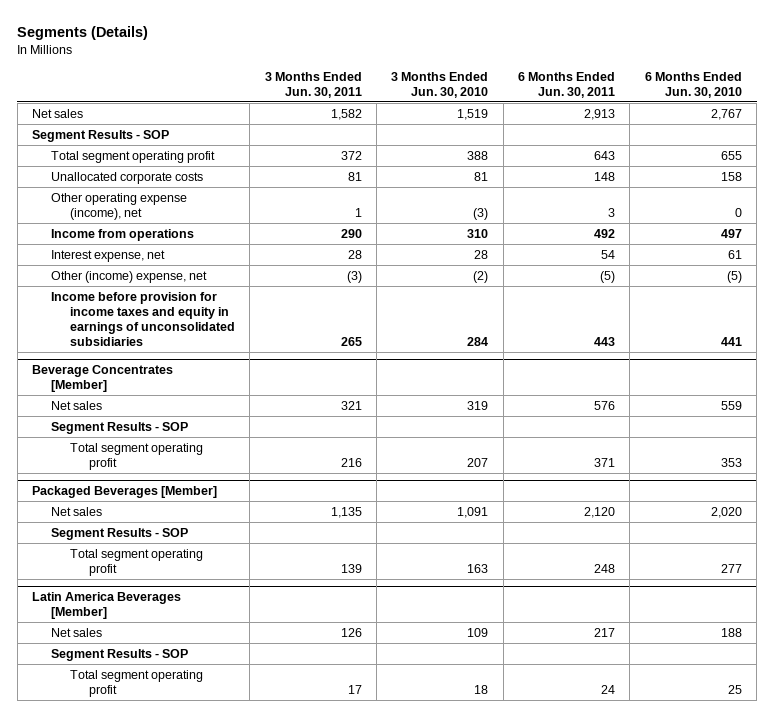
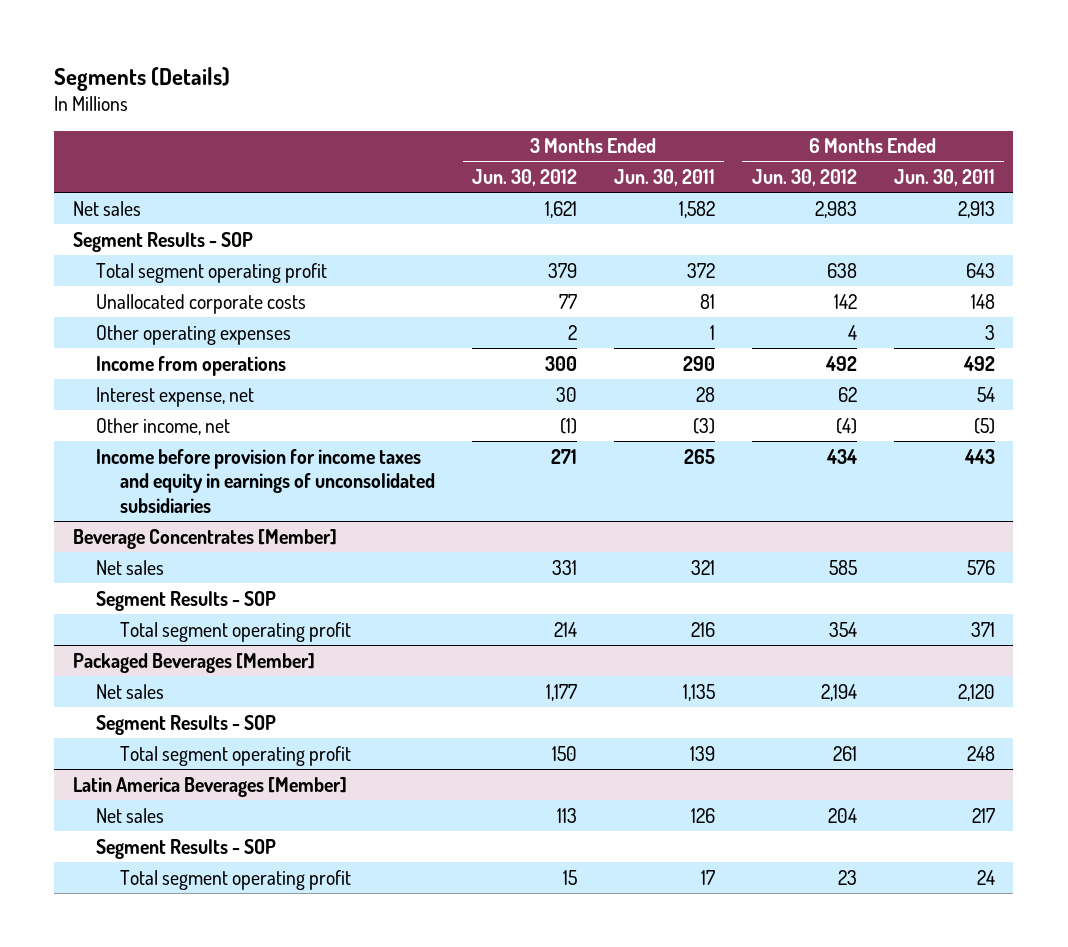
[391,71,489,98] 3 Months Ended Jun. 30, 2010 -> none
[644,71,742,98] 6 Months Ended Jun. 30, 2010 -> none
none -> [471,168,577,186] Jun. 30, 2012
none -> [751,168,857,186] Jun. 30, 2012
[50,192,187,220] Other operating expense (income), net -> [96,324,292,345] Other operating expenses
[50,270,207,283] Other (income) expense, net -> [96,417,231,435] Other income, net

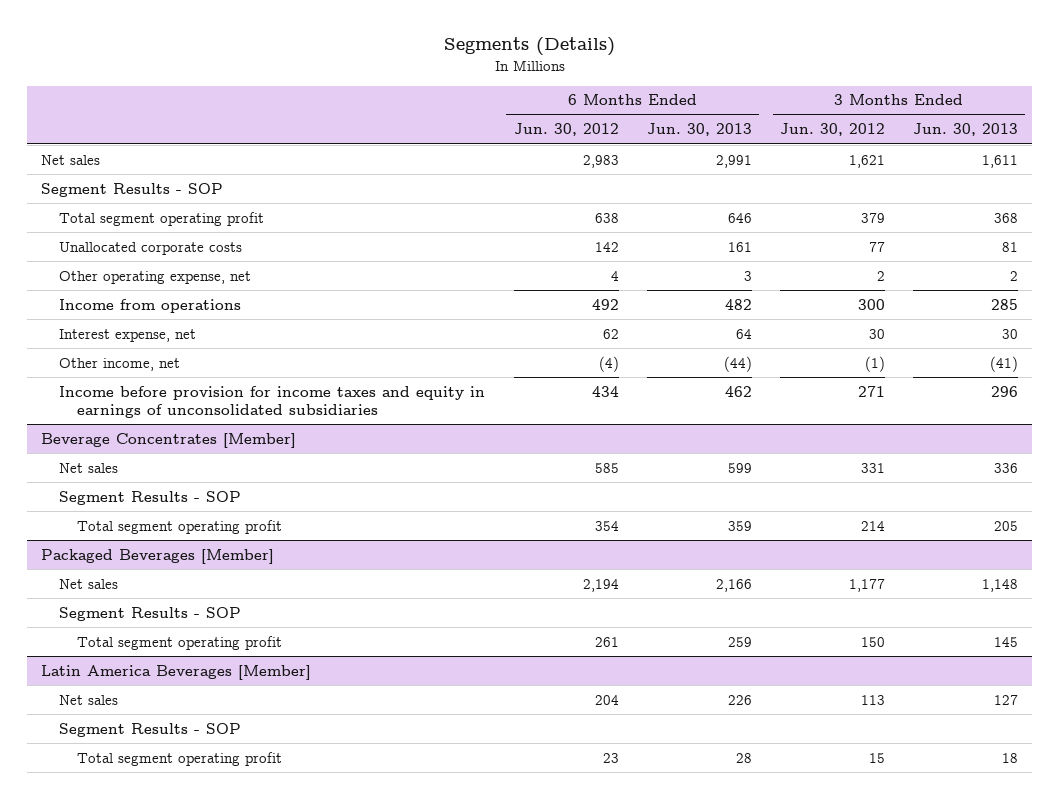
[613,168,715,186] Jun. 30, 2011 -> none
[893,168,995,186] Jun. 30, 2011 -> none
none -> [646,123,752,137] Jun. 30, 2013
none -> [913,123,1019,137] Jun. 30, 2013
[96,324,292,345] Other operating expenses -> none
none -> [59,270,252,284] Other operating expense, net

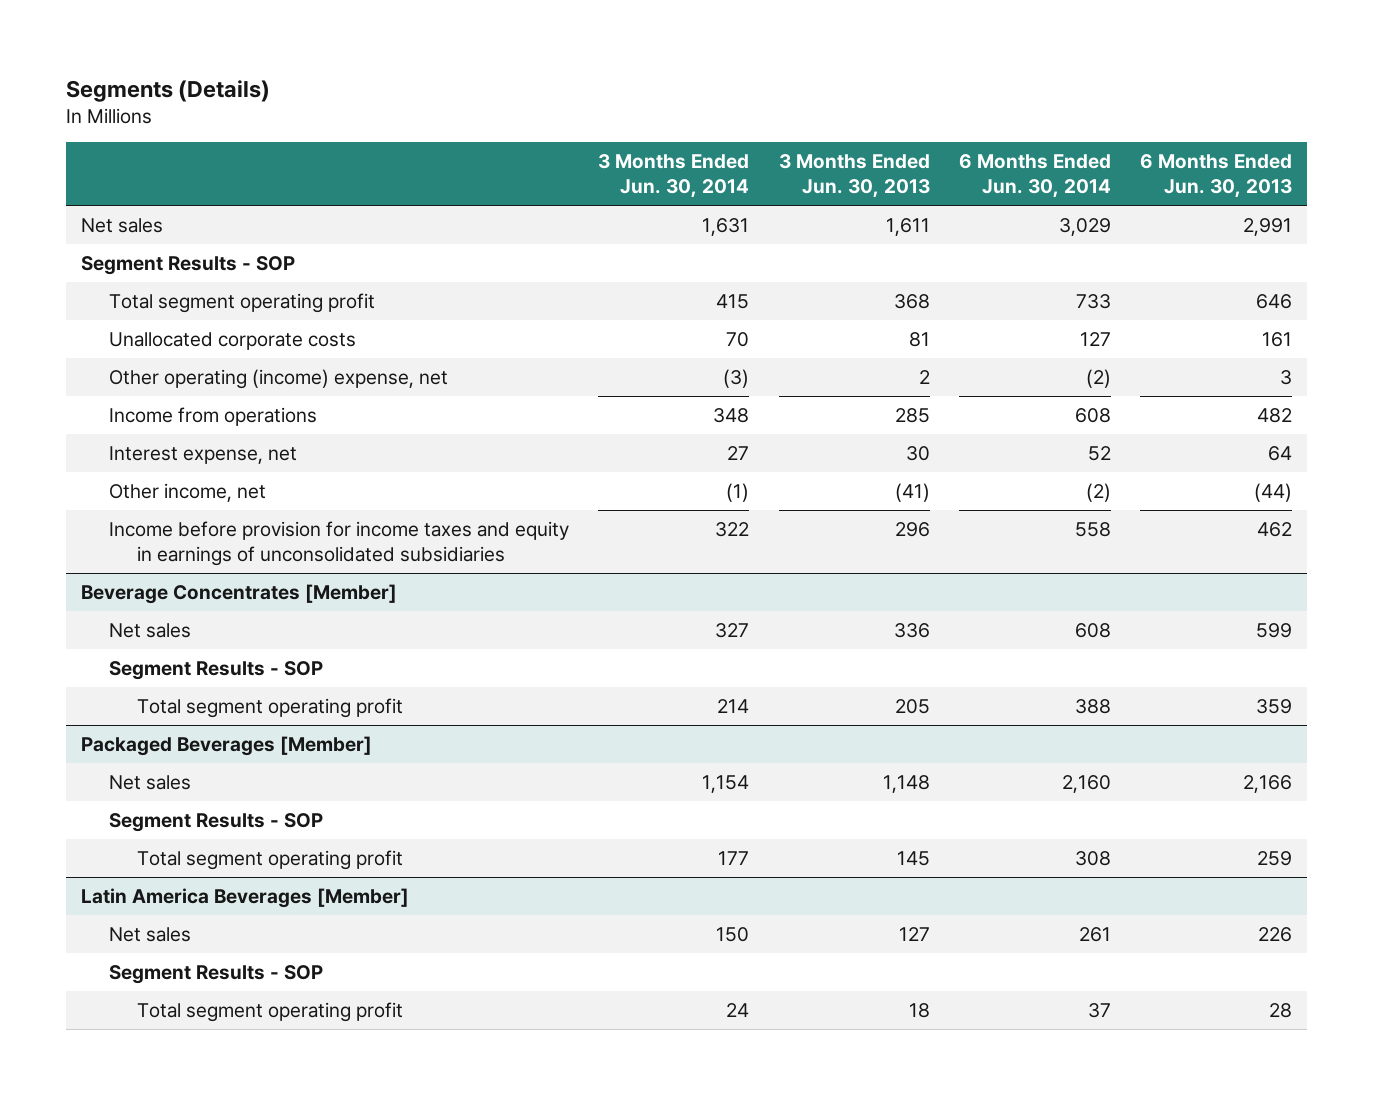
[513,123,619,137] Jun. 30, 2012 -> none
[779,123,885,137] Jun. 30, 2012 -> none
none -> [598,154,750,199] 3 Months Ended Jun. 30, 2014
none -> [959,154,1112,199] 6 Months Ended Jun. 30, 2014
[59,270,252,284] Other operating expense, net -> [109,368,449,389] Other operating (income) expense, net

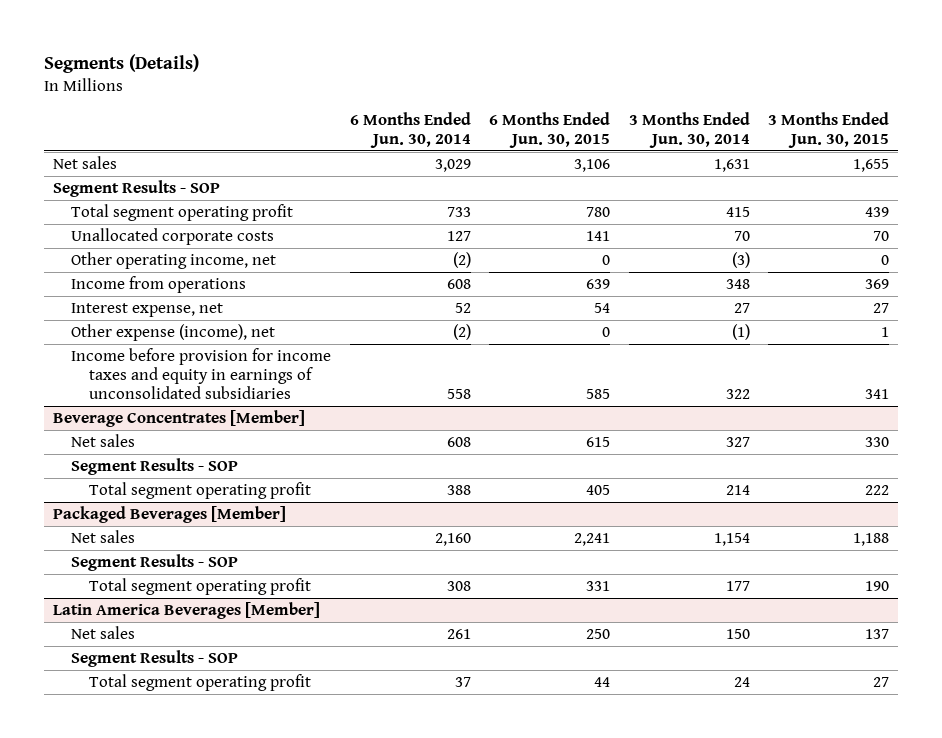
[778,154,930,199] 3 Months Ended Jun. 30, 2013 -> none
[1140,154,1293,199] 6 Months Ended Jun. 30, 2013 -> none
none -> [489,111,611,148] 6 Months Ended Jun. 30, 2015
none -> [767,111,889,148] 3 Months Ended Jun. 30, 2015
[109,368,449,389] Other operating (income) expense, net -> [71,252,277,270] Other operating income, net
[109,482,267,502] Other income, net -> [71,324,276,342] Other expense (income), net

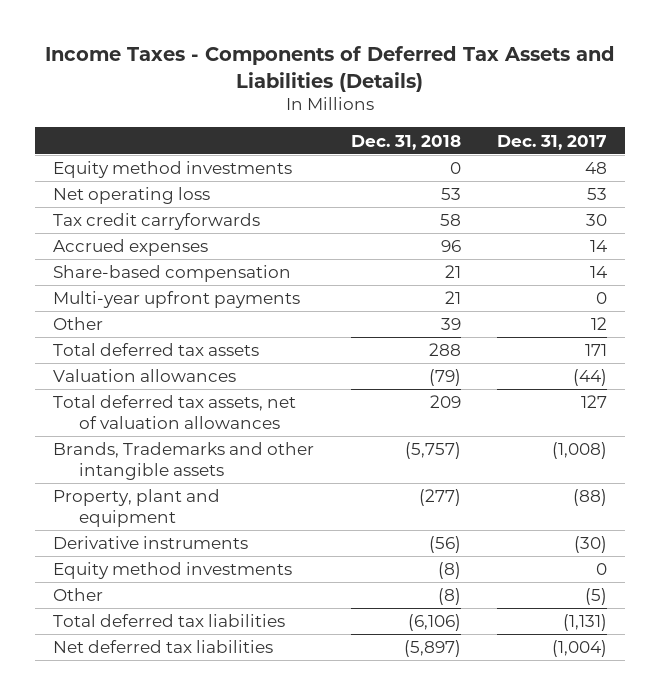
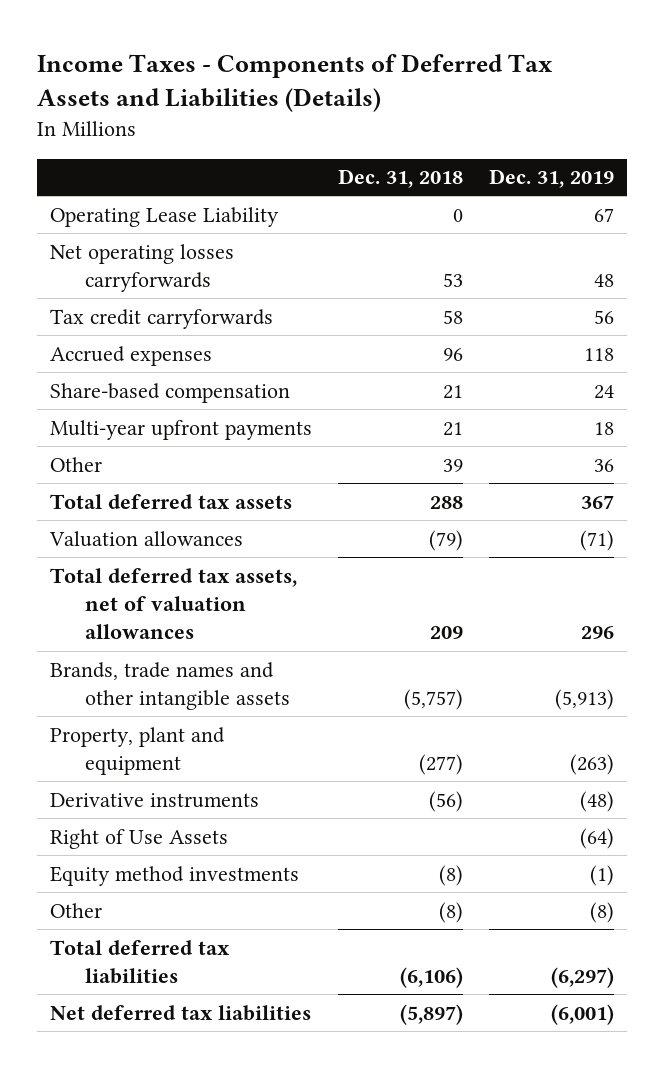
[497,134,608,150] Dec. 31, 2017 -> none
none -> [488,169,614,189] Dec. 31, 2019
[53,161,293,179] Equity method investments -> [50,206,280,227] Operating Lease Liability
[53,187,211,205] Net operating loss -> [50,243,235,293] Net operating losses carryforwards
[53,442,315,480] Brands, Trademarks and other intangible assets -> [50,661,291,711] Brands, trade names and other intangible assets
none -> [50,828,229,849] Right of Use Assets

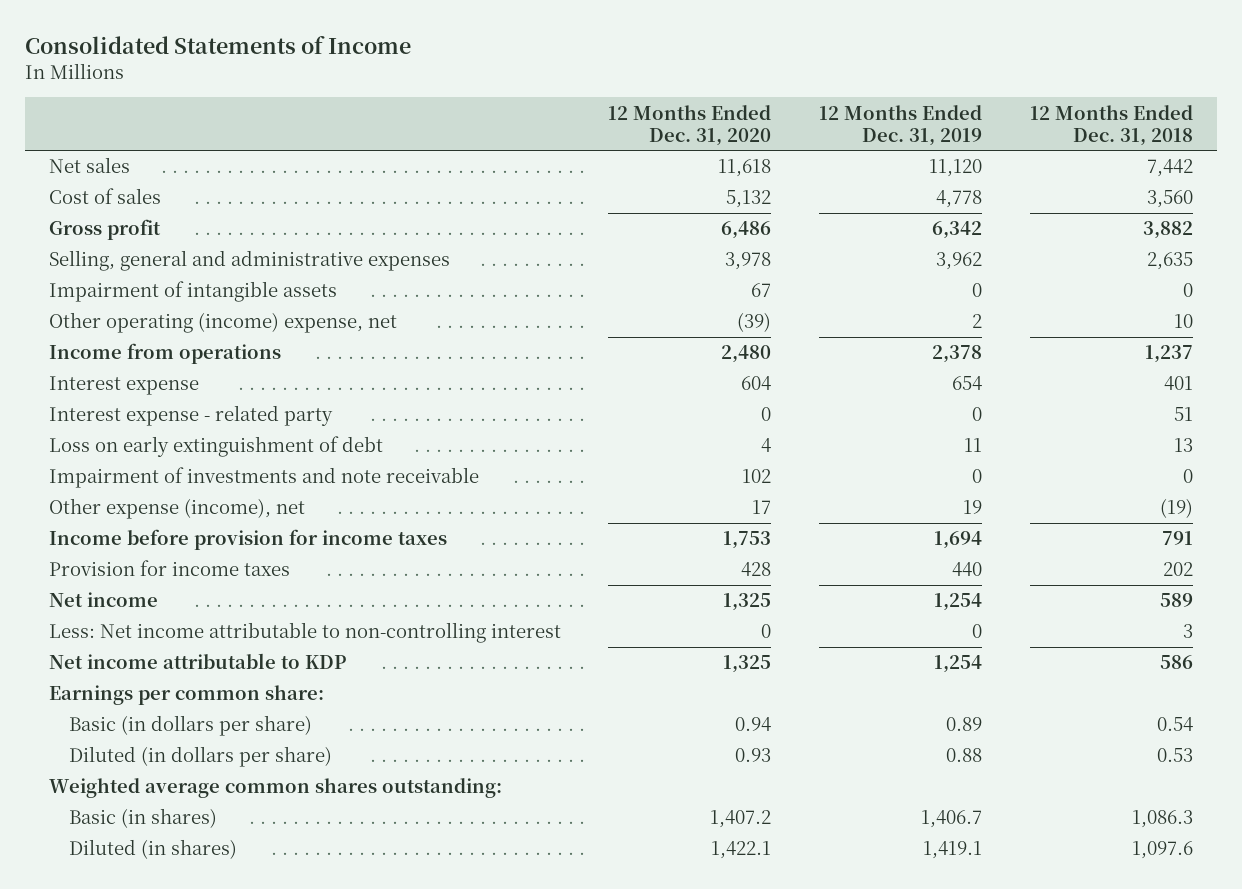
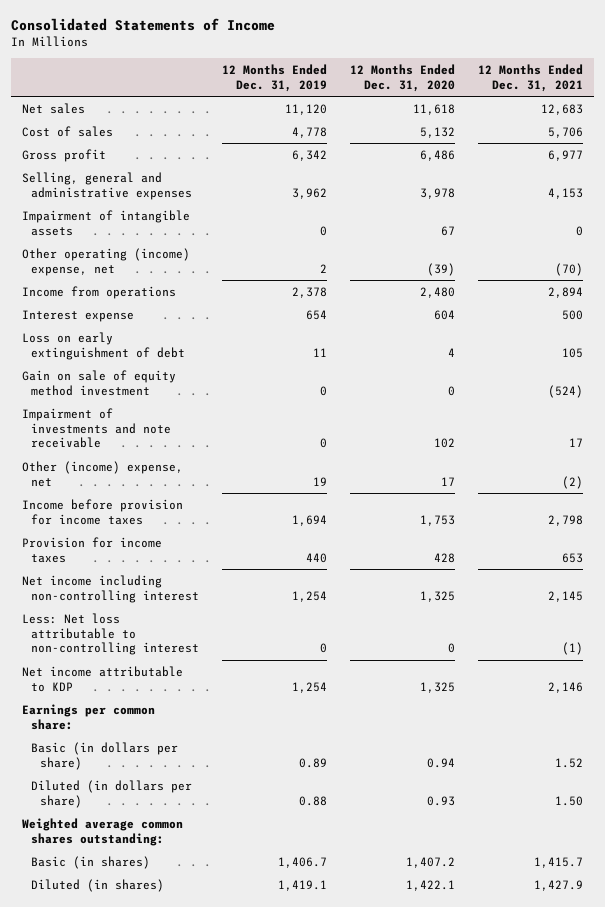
[1029,104,1193,146] 12 Months Ended Dec. 31, 2018 -> none
none -> [477,64,583,92] 12 Months Ended Dec. 31, 2021
[48,405,333,427] Interest expense - related party -> none
none -> [22,369,177,396] Gain on sale of equity method investment
[48,498,305,520] Other expense (income), net -> [22,460,184,487] Other (income) expense, net
[48,592,158,608] Net income -> [22,574,200,603] Net income including non-controlling interest
[48,622,561,644] Less: Net income attributable to non-controlling interest -> [22,612,200,656] Less: Net loss attributable to non-controlling interest

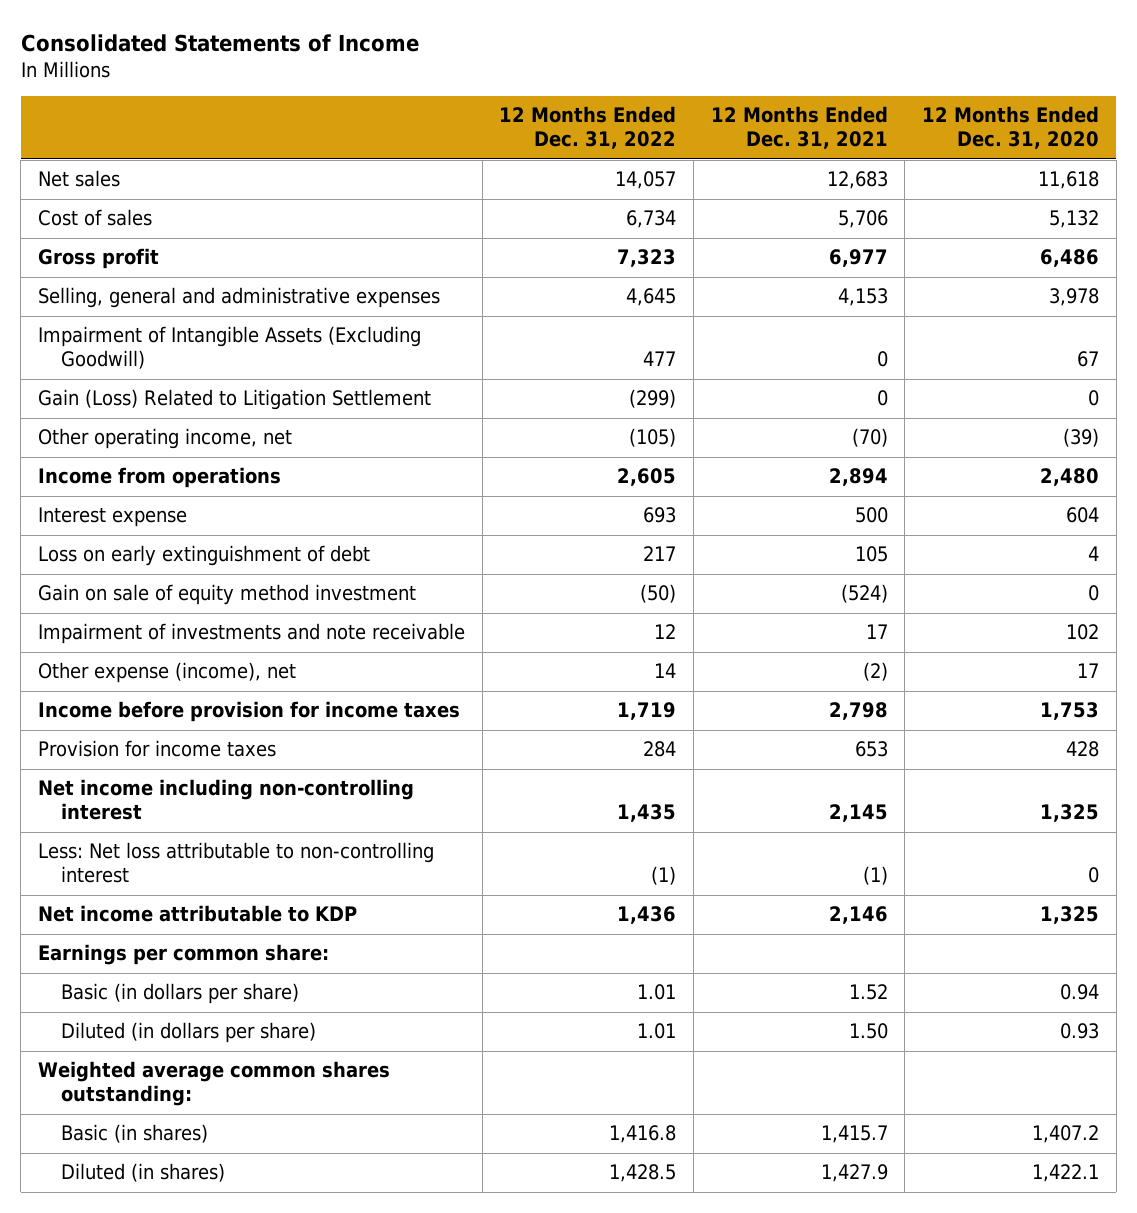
[221,64,327,92] 12 Months Ended Dec. 31, 2019 -> none
none -> [499,106,677,150] 12 Months Ended Dec. 31, 2022
[22,209,191,236] Impairment of intangible assets -> [37,326,421,370] Impairment of Intangible Assets (Excluding Goodwill)
none -> [37,389,431,411] Gain (Loss) Related to Litigation Settlement
[22,247,191,276] Other operating (income) expense, net -> [37,428,292,450] Other operating income, net
[22,460,184,487] Other (income) expense, net -> [37,662,296,684] Other expense (income), net

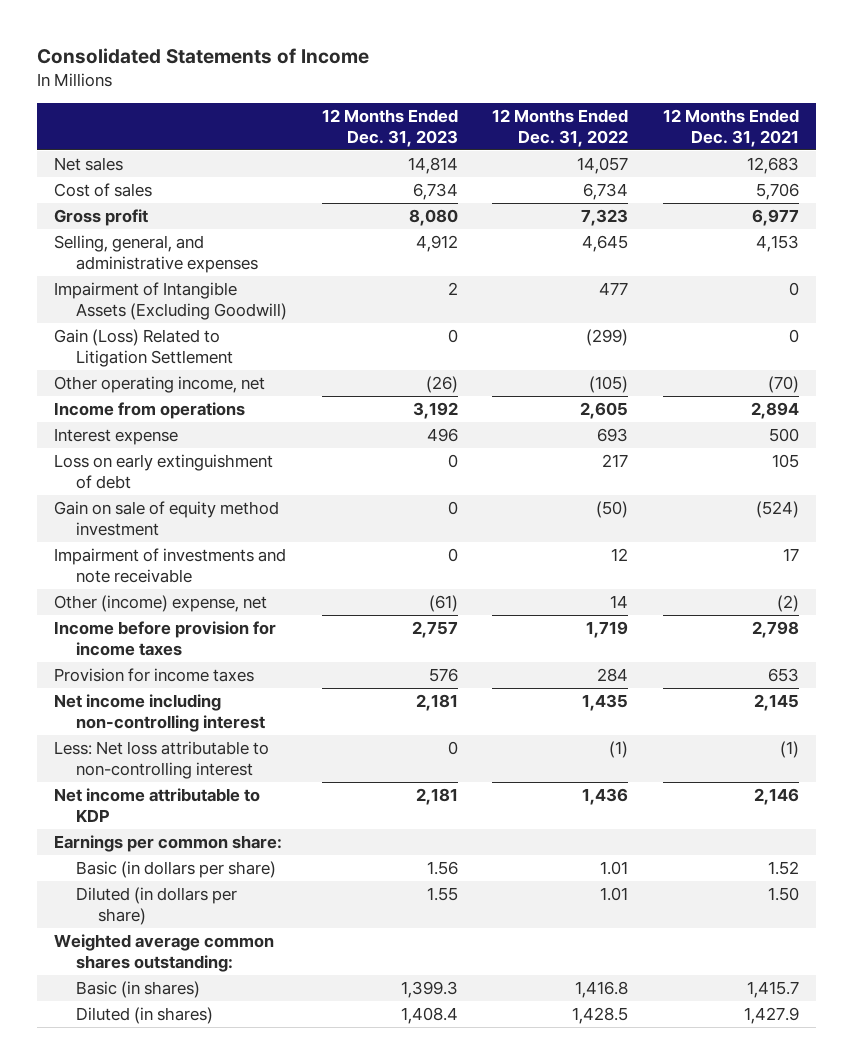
[922,106,1100,150] 12 Months Ended Dec. 31, 2020 -> none
none -> [321,108,458,147] 12 Months Ended Dec. 31, 2023
[37,287,440,309] Selling, general and administrative expenses -> [54,234,259,273] Selling, general, and administrative expenses
[37,662,296,684] Other expense (income), net -> [54,594,268,612] Other (income) expense, net

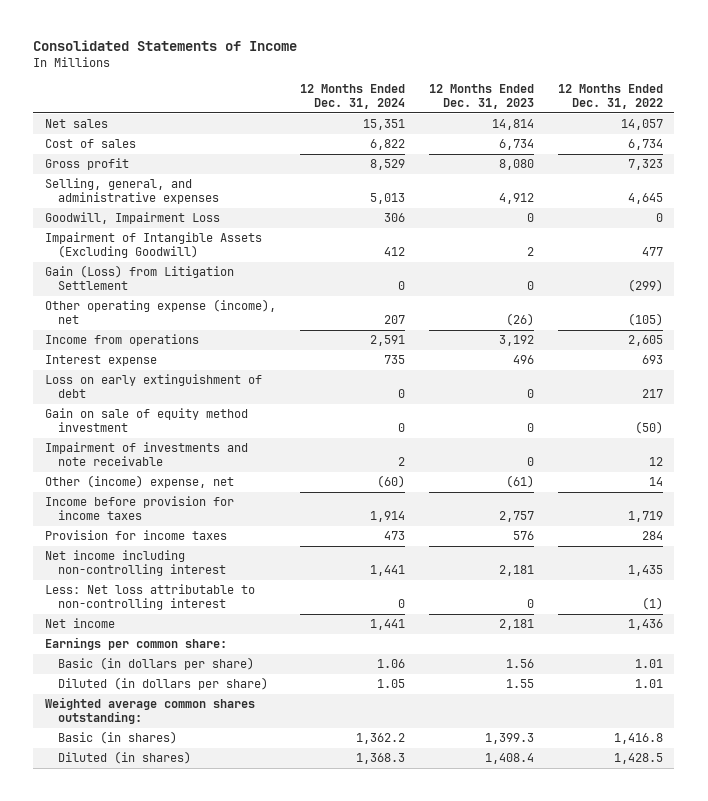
[662,108,799,147] 12 Months Ended Dec. 31, 2021 -> none
none -> [299,84,405,109] 12 Months Ended Dec. 31, 2024
none -> [44,212,220,225] Goodwill, Impairment Loss
[54,328,234,367] Gain (Loss) Related to Litigation Settlement -> [44,265,234,291] Gain (Loss) from Litigation Settlement
[54,375,266,393] Other operating income, net -> [44,299,276,325] Other operating expense (income), net
[54,787,261,822] Net income attributable to KDP -> [44,618,115,629] Net income

